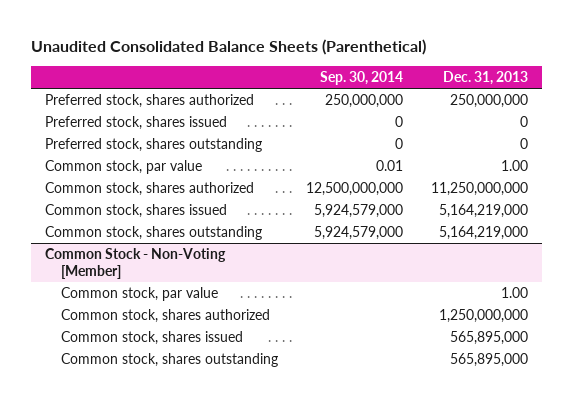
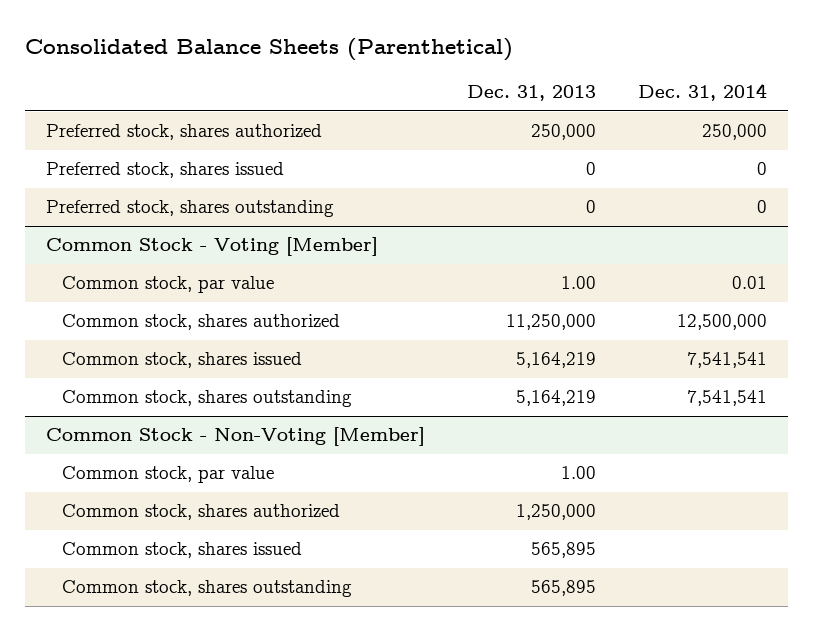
[30,39,426,56] Unaudited Consolidated Balance Sheets (Parenthetical) -> [25,38,514,62] Consolidated Balance Sheets (Parenthetical)
[320,70,404,85] Sep. 30, 2014 -> none
none -> [637,83,767,102] Dec. 31, 2014
[449,94,528,109] 250,000,000 -> [531,124,597,141] 250,000
none -> [46,237,379,257] Common Stock - Voting [Member]
[430,182,528,197] 11,250,000,000 -> [506,314,597,331] 11,250,000
[438,204,528,219] 5,164,219,000 -> [516,352,597,369] 5,164,219
[438,226,528,241] 5,164,219,000 -> [516,390,597,407] 5,164,219
[438,309,528,324] 1,250,000,000 -> [516,504,597,521] 1,250,000
[449,331,528,346] 565,895,000 -> [531,542,597,559] 565,895
[449,353,528,368] 565,895,000 -> [531,580,597,597] 565,895

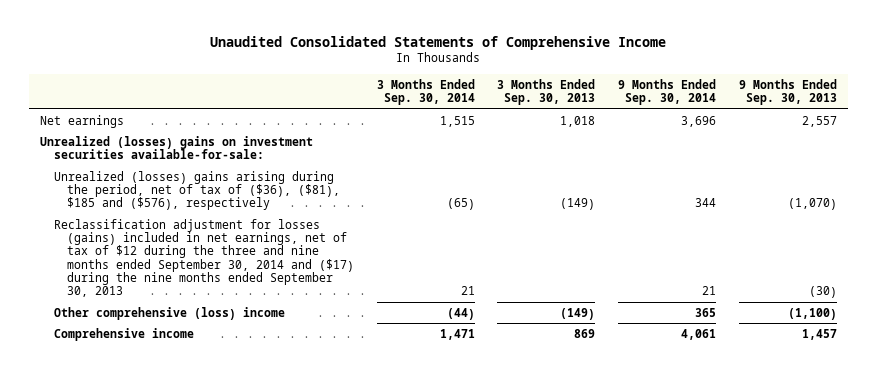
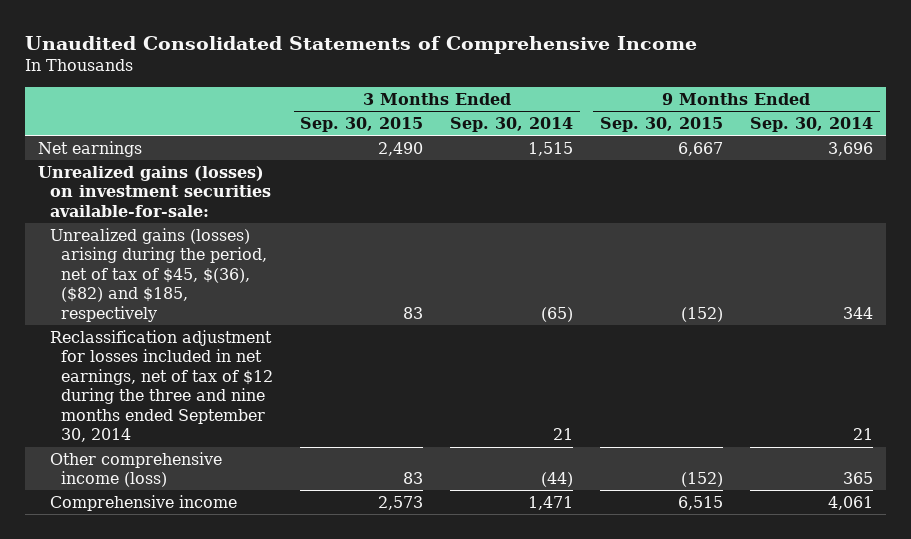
[497,78,596,106] 3 Months Ended Sep. 30, 2013 -> none
[738,78,837,106] 9 Months Ended Sep. 30, 2013 -> none
none -> [300,117,424,133] Sep. 30, 2015
none -> [600,117,724,133] Sep. 30, 2015
[40,135,314,160] Unrealized (losses) gains on investment securities available-for-sale: -> [38,165,271,217] Unrealized gains (losses) on investment securities available-for-sale:
[53,170,341,211] Unrealized (losses) gains arising during the period, net of tax of ($36), ($81), $185 and ($576), respectively -> [49,227,268,322] Unrealized gains (losses) arising during the period, net of tax of $45, $(36), ($82) and $185, respectively
[53,218,355,298] Reclassification adjustment for losses (gains) included in net earnings, net of tax of $12 during the three and nine months ended September 30, 2014 and ($17) during the nine months ended September 30, 2013 -> [49,329,274,443] Reclassification adjustment for losses included in net earnings, net of tax of $12 during the three and nine months ended September 30, 2014
[53,306,285,320] Other comprehensive (loss) income -> [49,451,222,488] Other comprehensive income (loss)

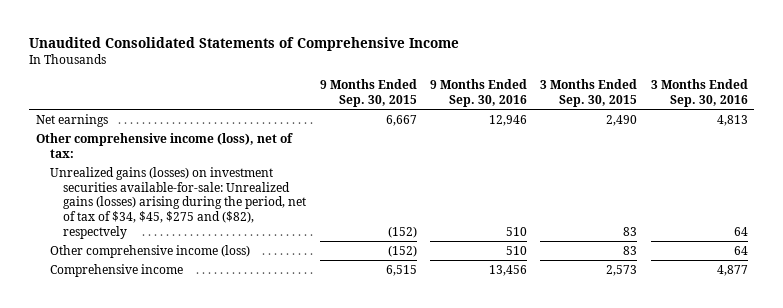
[450,117,574,133] Sep. 30, 2014 -> none
[749,117,873,133] Sep. 30, 2014 -> none
none -> [430,79,528,108] 9 Months Ended Sep. 30, 2016
none -> [650,79,748,108] 3 Months Ended Sep. 30, 2016
[38,165,271,217] Unrealized gains (losses) on investment securities available-for-sale: -> none
[49,329,274,443] Reclassification adjustment for losses included in net earnings, net of tax of $12 during the three and nine months ended September 30, 2014 -> none
none -> [35,132,293,158] Other comprehensive income (loss), net of tax:
[49,227,268,322] Unrealized gains (losses) arising during the period, net of tax of $45, $(36), ($82) and $185, respectively -> [49,166,307,239] Unrealized gains (losses) on investment securities available-for-sale: Unrealized gains (losses) arising during the period, net of tax of $34, $45, $275 and ($82), respectvely

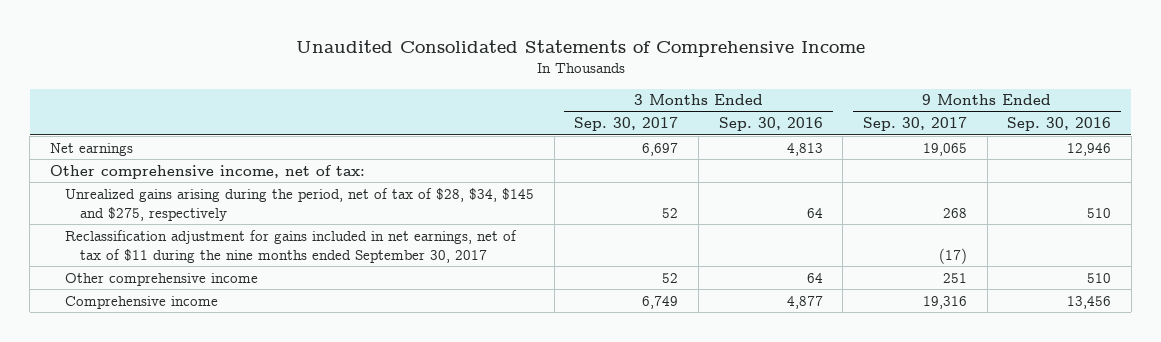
[319,79,417,108] 9 Months Ended Sep. 30, 2015 -> none
[540,79,638,108] 3 Months Ended Sep. 30, 2015 -> none
none -> [574,117,679,132] Sep. 30, 2017
none -> [863,117,968,132] Sep. 30, 2017
[35,132,293,158] Other comprehensive income (loss), net of tax: -> [50,164,366,179] Other comprehensive income, net of tax:
[49,166,307,239] Unrealized gains (losses) on investment securities available-for-sale: Unrealized gains (losses) arising during the period, net of tax of $34, $45, $275 and ($82), respectvely -> [65,187,535,221] Unrealized gains arising during the period, net of tax of $28, $34, $145 and $275, respectively
none -> [65,229,518,263] Reclassification adjustment for gains included in net earnings, net of tax of $11 during the nine months ended September 30, 2017
[49,244,250,258] Other comprehensive income (loss) -> [65,272,259,286] Other comprehensive income

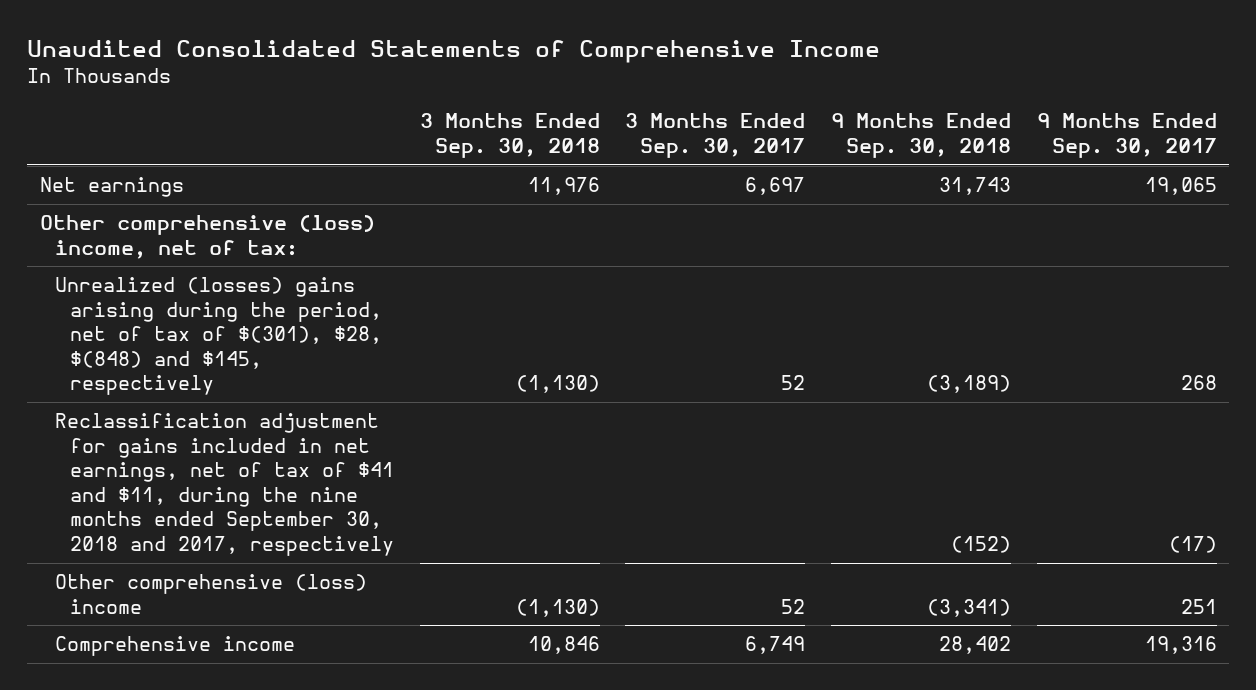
[718,117,823,132] Sep. 30, 2016 -> none
[1007,117,1112,132] Sep. 30, 2016 -> none
none -> [419,113,600,158] 3 Months Ended Sep. 30, 2018
none -> [831,113,1012,158] 9 Months Ended Sep. 30, 2018
[50,164,366,179] Other comprehensive income, net of tax: -> [39,215,375,259] Other comprehensive (loss) income, net of tax:
[65,187,535,221] Unrealized gains arising during the period, net of tax of $28, $34, $145 and $275, respectively -> [55,277,383,396] Unrealized (losses) gains arising during the period, net of tax of $(301), $28, $(848) and $145, respectively
[65,229,518,263] Reclassification adjustment for gains included in net earnings, net of tax of $11 during the nine months ended September 30, 2017 -> [55,413,395,556] Reclassification adjustment for gains included in net earnings, net of tax of $41 and $11, during the nine months ended September 30, 2018 and 2017, respectively
[65,272,259,286] Other comprehensive income -> [55,574,368,614] Other comprehensive (loss) income

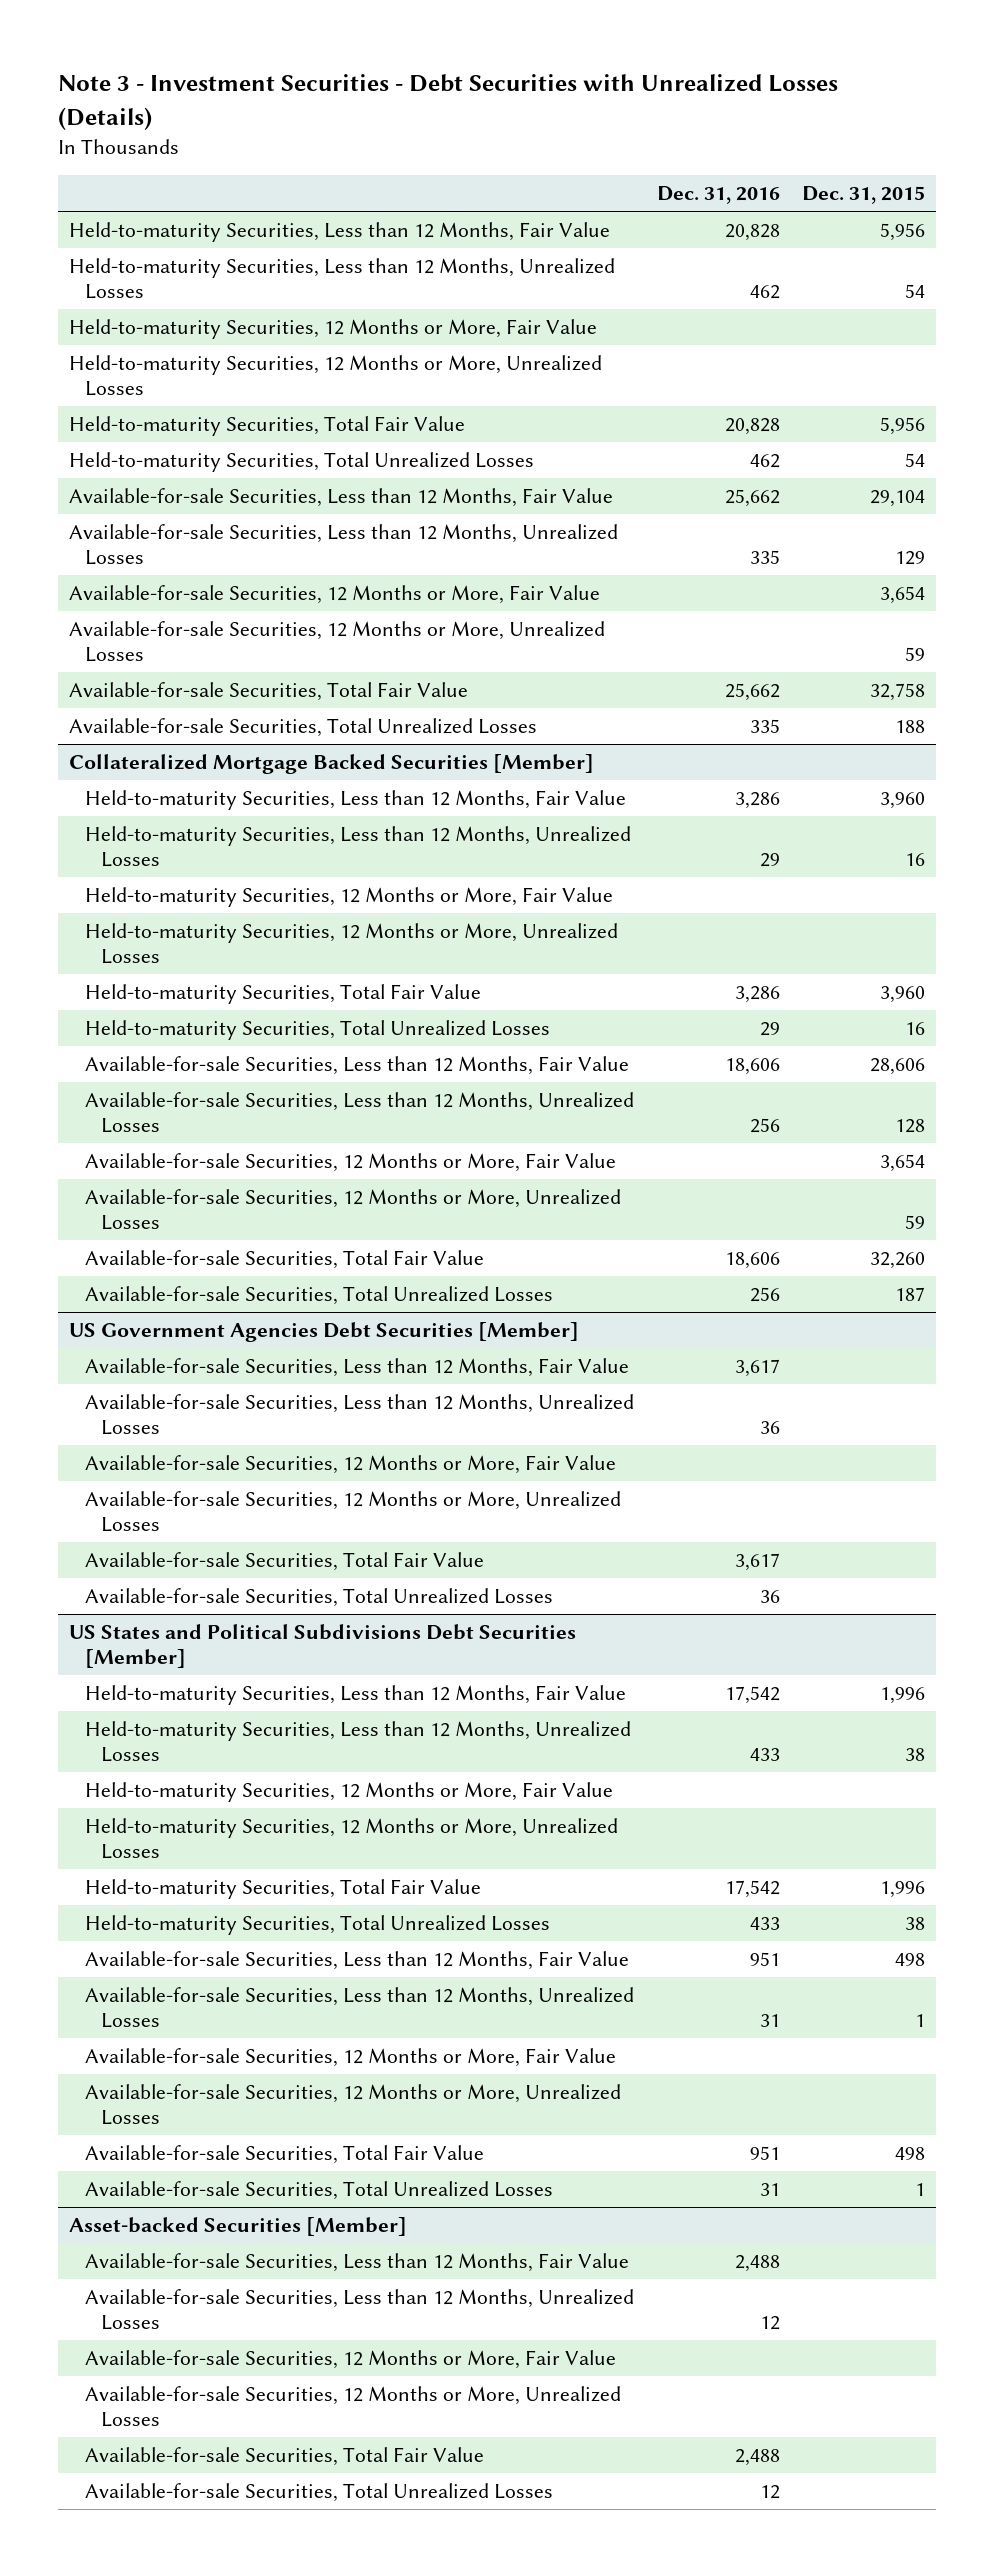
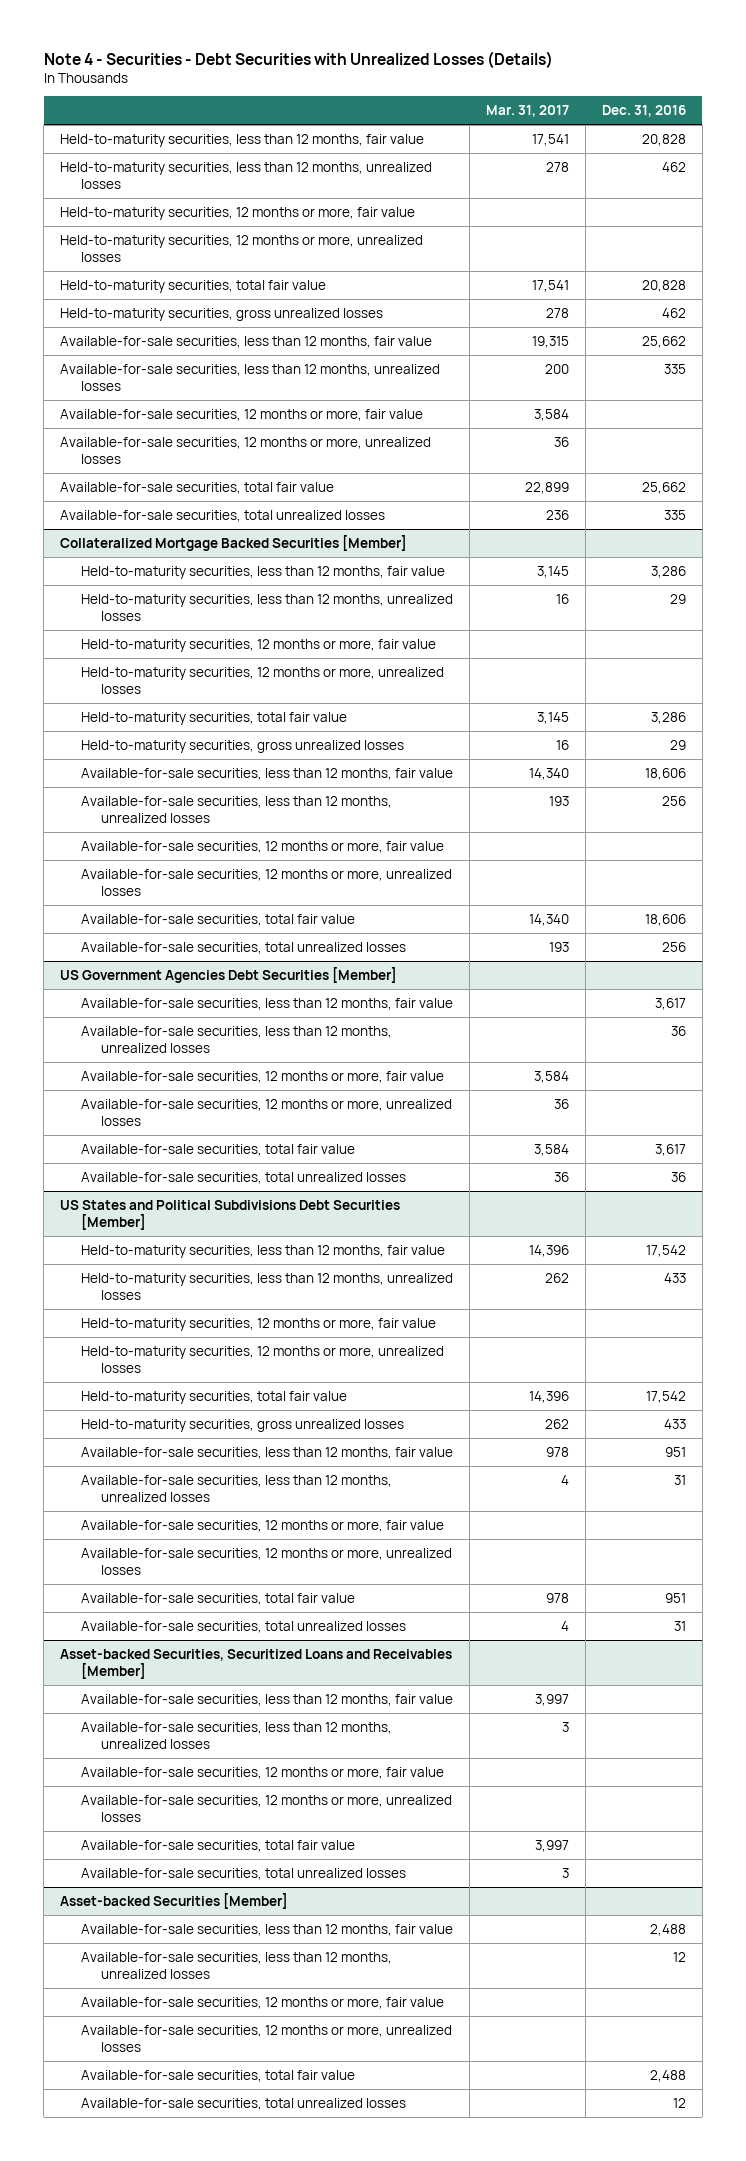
[58,74,839,130] Note 3 - Investment Securities - Debt Securities with Unrealized Losses (Details) -> [43,50,553,68] Note 4 - Securities - Debt Securities with Unrealized Losses (Details)
[802,186,926,205] Dec. 31, 2015 -> none
none -> [485,105,569,118] Mar. 31, 2017
[69,222,611,243] Held-to-maturity Securities, Less than 12 Months, Fair Value -> [60,133,425,147] Held-to-maturity securities, less than 12 months, fair value
[69,258,616,299] Held-to-maturity Securities, Less than 12 Months, Unrealized Losses -> [60,161,433,189] Held-to-maturity securities, less than 12 months, unrealized losses
[69,319,598,340] Held-to-maturity Securities, 12 Months or More, Fair Value -> [60,206,416,220] Held-to-maturity securities, 12 months or more, fair value
[69,355,603,396] Held-to-maturity Securities, 12 Months or More, Unrealized Losses -> [60,234,424,262] Held-to-maturity securities, 12 months or more, unrealized losses
[69,416,466,437] Held-to-maturity Securities, Total Fair Value -> [60,279,327,293] Held-to-maturity securities, total fair value
[69,452,535,473] Held-to-maturity Securities, Total Unrealized Losses -> [60,307,384,321] Held-to-maturity securities, gross unrealized losses
[69,488,614,508] Available-for-sale Securities, Less than 12 Months, Fair Value -> [60,335,433,348] Available-for-sale securities, less than 12 months, fair value
[69,524,619,565] Available-for-sale Securities, Less than 12 Months, Unrealized Losses -> [60,363,441,391] Available-for-sale securities, less than 12 months, unrealized losses
[69,585,601,605] Available-for-sale Securities, 12 Months or More, Fair Value -> [60,408,424,421] Available-for-sale securities, 12 months or more, fair value
[69,621,606,662] Available-for-sale Securities, 12 Months or More, Unrealized Losses -> [60,436,432,464] Available-for-sale securities, 12 months or more, unrealized losses
[69,682,469,702] Available-for-sale Securities, Total Fair Value -> [60,481,335,494] Available-for-sale securities, total fair value
[69,718,538,738] Available-for-sale Securities, Total Unrealized Losses -> [60,509,386,522] Available-for-sale securities, total unrealized losses
[85,790,627,811] Held-to-maturity Securities, Less than 12 Months, Fair Value -> [80,565,445,579] Held-to-maturity securities, less than 12 months, fair value
[85,826,632,867] Held-to-maturity Securities, Less than 12 Months, Unrealized Losses -> [80,593,453,621] Held-to-maturity securities, less than 12 months, unrealized losses
[85,887,614,908] Held-to-maturity Securities, 12 Months or More, Fair Value -> [80,638,436,652] Held-to-maturity securities, 12 months or more, fair value
[85,923,619,964] Held-to-maturity Securities, 12 Months or More, Unrealized Losses -> [80,666,444,694] Held-to-maturity securities, 12 months or more, unrealized losses
[85,984,482,1005] Held-to-maturity Securities, Total Fair Value -> [80,711,347,725] Held-to-maturity securities, total fair value
[85,1020,551,1041] Held-to-maturity Securities, Total Unrealized Losses -> [80,739,404,753] Held-to-maturity securities, gross unrealized losses
[85,1056,630,1076] Available-for-sale Securities, Less than 12 Months, Fair Value -> [80,767,453,780] Available-for-sale securities, less than 12 months, fair value
[85,1092,635,1133] Available-for-sale Securities, Less than 12 Months, Unrealized Losses -> [80,795,392,823] Available-for-sale securities, less than 12 months, unrealized losses
[85,1153,617,1173] Available-for-sale Securities, 12 Months or More, Fair Value -> [80,840,444,853] Available-for-sale securities, 12 months or more, fair value
[85,1189,622,1230] Available-for-sale Securities, 12 Months or More, Unrealized Losses -> [80,868,452,896] Available-for-sale securities, 12 months or more, unrealized losses
[85,1250,485,1270] Available-for-sale Securities, Total Fair Value -> [80,913,355,926] Available-for-sale securities, total fair value
[85,1286,554,1306] Available-for-sale Securities, Total Unrealized Losses -> [80,941,406,954] Available-for-sale securities, total unrealized losses
[85,1358,630,1378] Available-for-sale Securities, Less than 12 Months, Fair Value -> [80,997,453,1010] Available-for-sale securities, less than 12 months, fair value
[85,1394,635,1435] Available-for-sale Securities, Less than 12 Months, Unrealized Losses -> [80,1025,392,1053] Available-for-sale securities, less than 12 months, unrealized losses
[85,1455,617,1475] Available-for-sale Securities, 12 Months or More, Fair Value -> [80,1070,444,1083] Available-for-sale securities, 12 months or more, fair value
[85,1491,622,1532] Available-for-sale Securities, 12 Months or More, Unrealized Losses -> [80,1098,452,1126] Available-for-sale securities, 12 months or more, unrealized losses
[85,1552,485,1572] Available-for-sale Securities, Total Fair Value -> [80,1143,355,1156] Available-for-sale securities, total fair value
[85,1588,554,1608] Available-for-sale Securities, Total Unrealized Losses -> [80,1171,406,1184] Available-for-sale securities, total unrealized losses
[85,1685,627,1706] Held-to-maturity Securities, Less than 12 Months, Fair Value -> [80,1244,445,1258] Held-to-maturity securities, less than 12 months, fair value
[85,1721,632,1762] Held-to-maturity Securities, Less than 12 Months, Unrealized Losses -> [80,1272,453,1300] Held-to-maturity securities, less than 12 months, unrealized losses
[85,1782,614,1803] Held-to-maturity Securities, 12 Months or More, Fair Value -> [80,1317,436,1331] Held-to-maturity securities, 12 months or more, fair value
[85,1818,619,1859] Held-to-maturity Securities, 12 Months or More, Unrealized Losses -> [80,1345,444,1373] Held-to-maturity securities, 12 months or more, unrealized losses
[85,1879,482,1900] Held-to-maturity Securities, Total Fair Value -> [80,1390,347,1404] Held-to-maturity securities, total fair value
[85,1915,551,1936] Held-to-maturity Securities, Total Unrealized Losses -> [80,1418,404,1432] Held-to-maturity securities, gross unrealized losses
[85,1951,630,1971] Available-for-sale Securities, Less than 12 Months, Fair Value -> [80,1446,453,1459] Available-for-sale securities, less than 12 months, fair value
[85,1987,635,2028] Available-for-sale Securities, Less than 12 Months, Unrealized Losses -> [80,1474,392,1502] Available-for-sale securities, less than 12 months, unrealized losses
[85,2048,617,2068] Available-for-sale Securities, 12 Months or More, Fair Value -> [80,1519,444,1532] Available-for-sale securities, 12 months or more, fair value
[85,2084,622,2125] Available-for-sale Securities, 12 Months or More, Unrealized Losses -> [80,1547,452,1575] Available-for-sale securities, 12 months or more, unrealized losses
[85,2145,485,2165] Available-for-sale Securities, Total Fair Value -> [80,1592,355,1605] Available-for-sale securities, total fair value
[85,2181,554,2201] Available-for-sale Securities, Total Unrealized Losses -> [80,1620,406,1633] Available-for-sale securities, total unrealized losses
none -> [60,1648,453,1679] Asset-backed Securities, Securitized Loans and Receivables [Member]
none -> [80,1693,453,1706] Available-for-sale securities, less than 12 months, fair value
none -> [80,1721,392,1749] Available-for-sale securities, less than 12 months, unrealized losses
none -> [80,1766,444,1779] Available-for-sale securities, 12 months or more, fair value
none -> [80,1794,452,1822] Available-for-sale securities, 12 months or more, unrealized losses
none -> [80,1839,355,1852] Available-for-sale securities, total fair value
none -> [80,1867,406,1880] Available-for-sale securities, total unrealized losses
[85,2253,630,2273] Available-for-sale Securities, Less than 12 Months, Fair Value -> [80,1923,453,1936] Available-for-sale securities, less than 12 months, fair value
[85,2289,635,2330] Available-for-sale Securities, Less than 12 Months, Unrealized Losses -> [80,1951,392,1979] Available-for-sale securities, less than 12 months, unrealized losses
[85,2350,617,2370] Available-for-sale Securities, 12 Months or More, Fair Value -> [80,1996,444,2009] Available-for-sale securities, 12 months or more, fair value
[85,2386,622,2427] Available-for-sale Securities, 12 Months or More, Unrealized Losses -> [80,2024,452,2052] Available-for-sale securities, 12 months or more, unrealized losses
[85,2447,485,2467] Available-for-sale Securities, Total Fair Value -> [80,2069,355,2082] Available-for-sale securities, total fair value
[85,2483,554,2503] Available-for-sale Securities, Total Unrealized Losses -> [80,2097,406,2110] Available-for-sale securities, total unrealized losses

